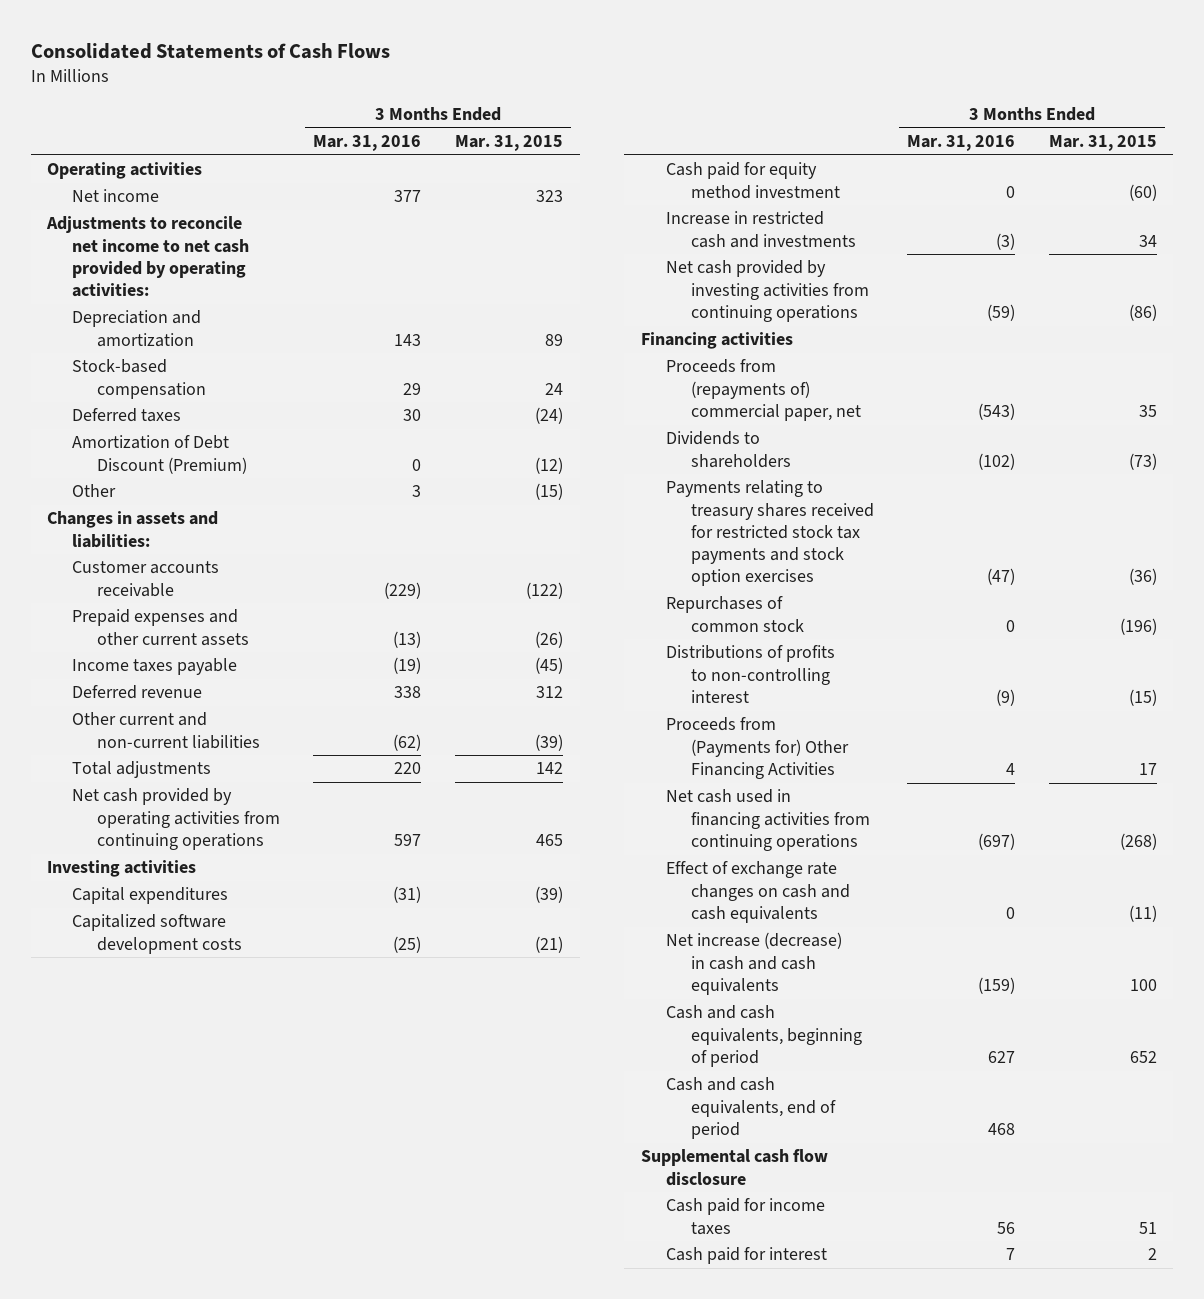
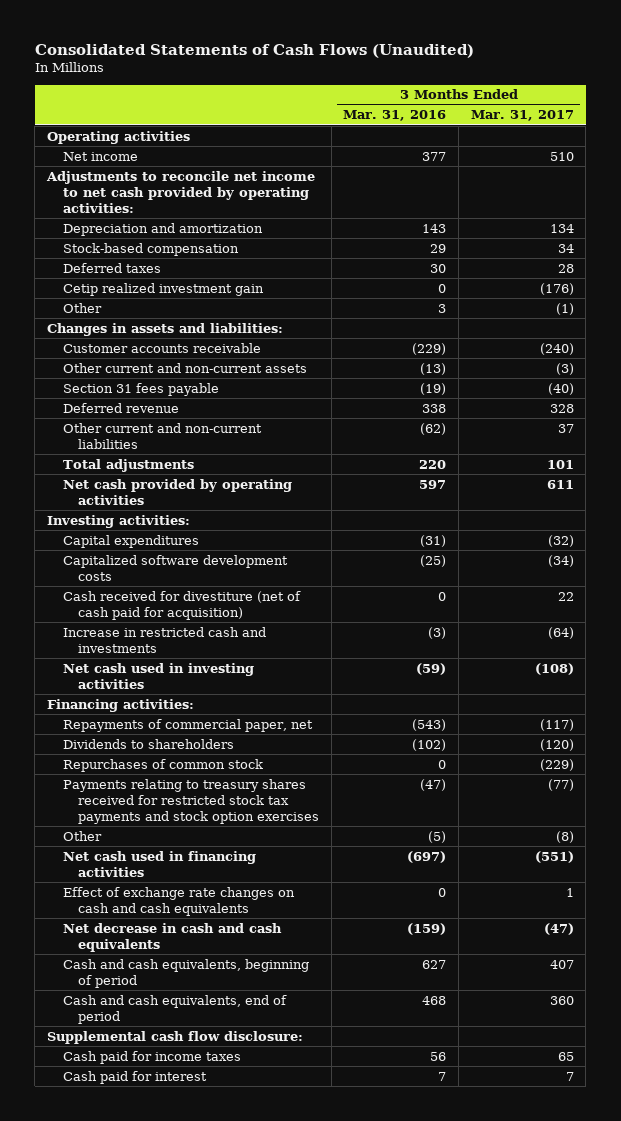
[30,43,390,60] Consolidated Statements of Cash Flows -> [34,43,474,58] Consolidated Statements of Cash Flows (Unaudited)
[454,134,563,151] Mar. 31, 2015 -> none
none -> [470,110,574,122] Mar. 31, 2017
[72,435,247,474] Amortization of Debt Discount (Premium) -> none
none -> [62,282,264,296] Cetip realized investment gain
[72,609,249,646] Prepaid expenses and other current assets -> [62,362,307,373] Other current and non-current assets
[72,658,238,676] Income taxes payable -> [62,382,219,396] Section 31 fees payable
[72,788,280,850] Net cash provided by operating activities from continuing operations -> [62,478,292,505] Net cash provided by operating activities
[47,860,197,878] Investing activities -> [47,514,191,528] Investing activities:
[665,162,840,199] Cash paid for equity method investment -> none
none -> [62,590,301,620] Cash received for divestiture (net of cash paid for acquisition)
[665,260,869,322] Net cash provided by investing activities from continuing operations -> [62,662,254,689] Net cash used in investing activities
[641,332,794,350] Financing activities -> [47,698,195,712] Financing activities:
[665,359,861,421] Proceeds from (repayments of) commercial paper, net -> [62,718,313,732] Repayments of commercial paper, net
[665,645,835,703] Distributions of profits to non-controlling interest -> none
[665,717,849,779] Proceeds from (Payments for) Other Financing Activities -> none
[665,480,874,587] Payments relating to treasury shares received for restricted stock tax payments and stock option exercises -> [62,778,320,824] Payments relating to treasury shares received for restricted stock tax payments and stock option exercises
none -> [62,830,102,841] Other
[665,789,870,851] Net cash used in financing activities from continuing operations -> [62,850,256,877] Net cash used in financing activities
[665,932,842,995] Net increase (decrease) in cash and cash equivalents -> [62,922,282,952] Net decrease in cash and cash equivalents
[641,1149,829,1186] Supplemental cash flow disclosure -> [47,1030,304,1044] Supplemental cash flow disclosure:

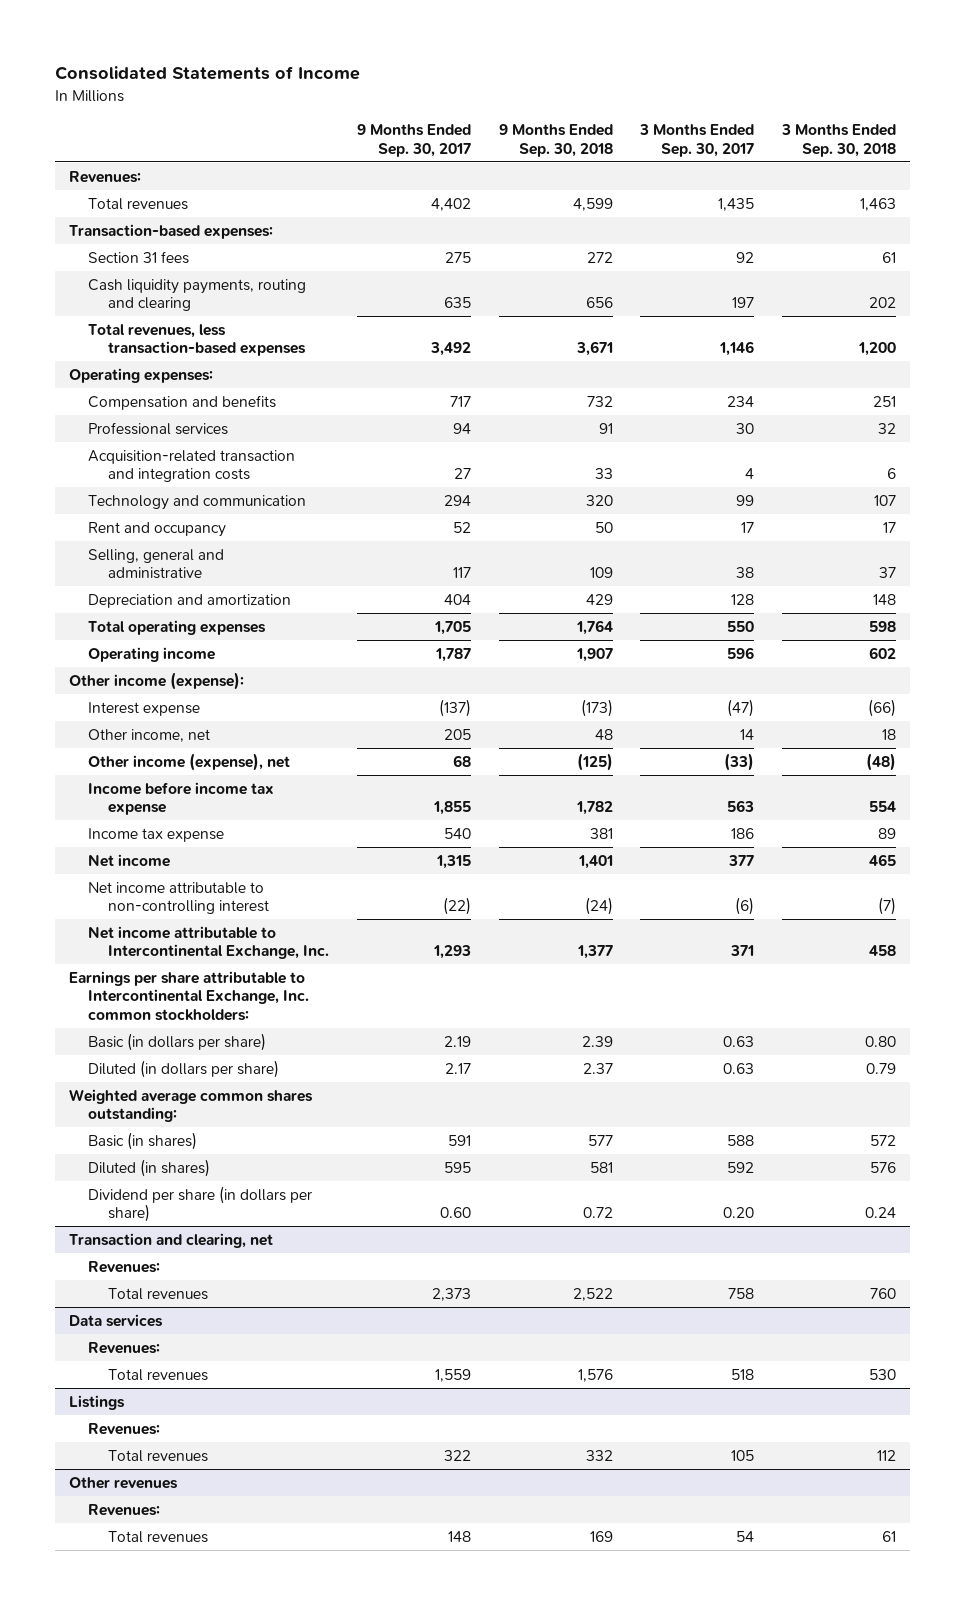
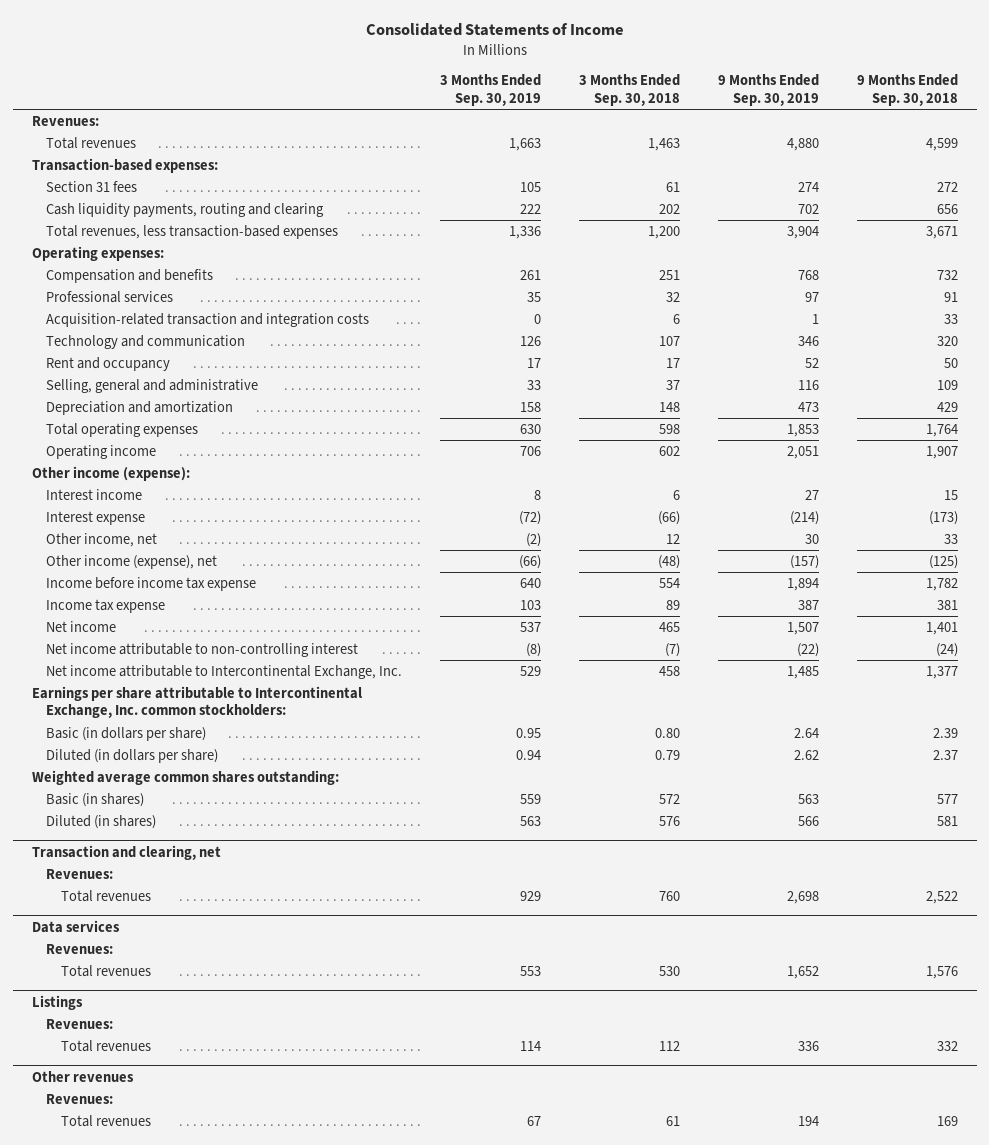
[356,124,471,157] 9 Months Ended Sep. 30, 2017 -> none
[639,124,755,157] 3 Months Ended Sep. 30, 2017 -> none
none -> [440,74,542,106] 3 Months Ended Sep. 30, 2019
none -> [717,74,819,106] 9 Months Ended Sep. 30, 2019
none -> [46,488,143,500] Interest income
[594,728,613,740] 48 -> [943,533,958,544] 33
[882,728,897,740] 18 -> [666,533,681,544] 12
[88,1185,313,1223] Dividend per share (in dollars per share) -> none

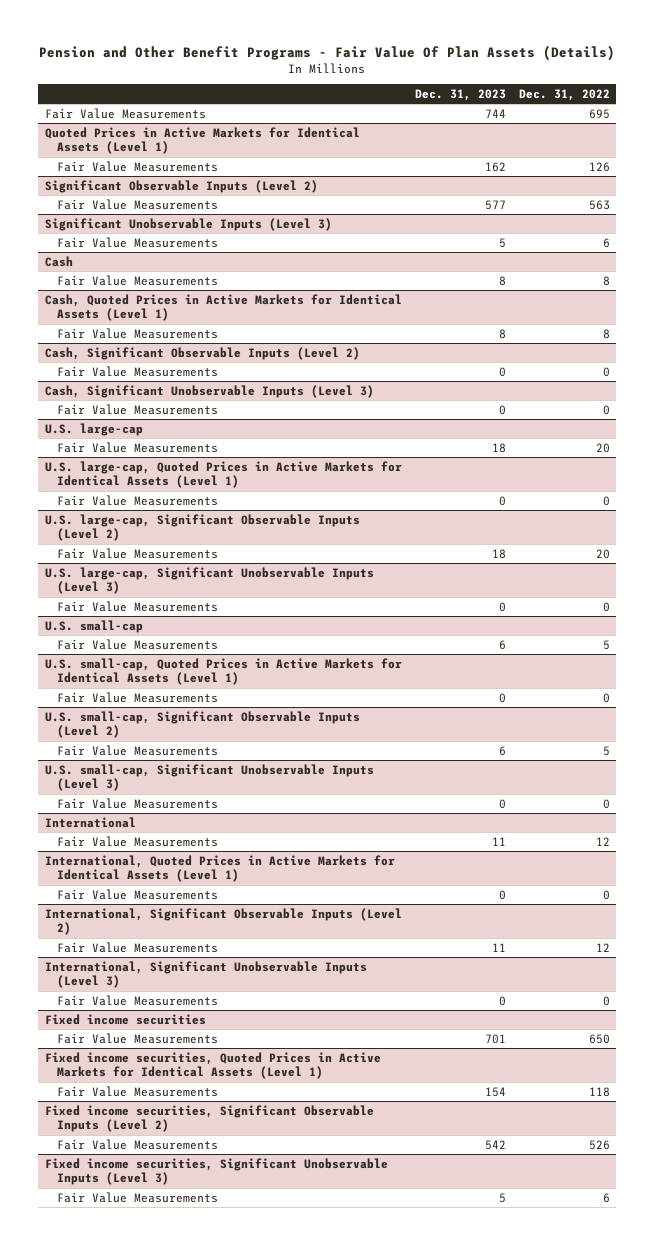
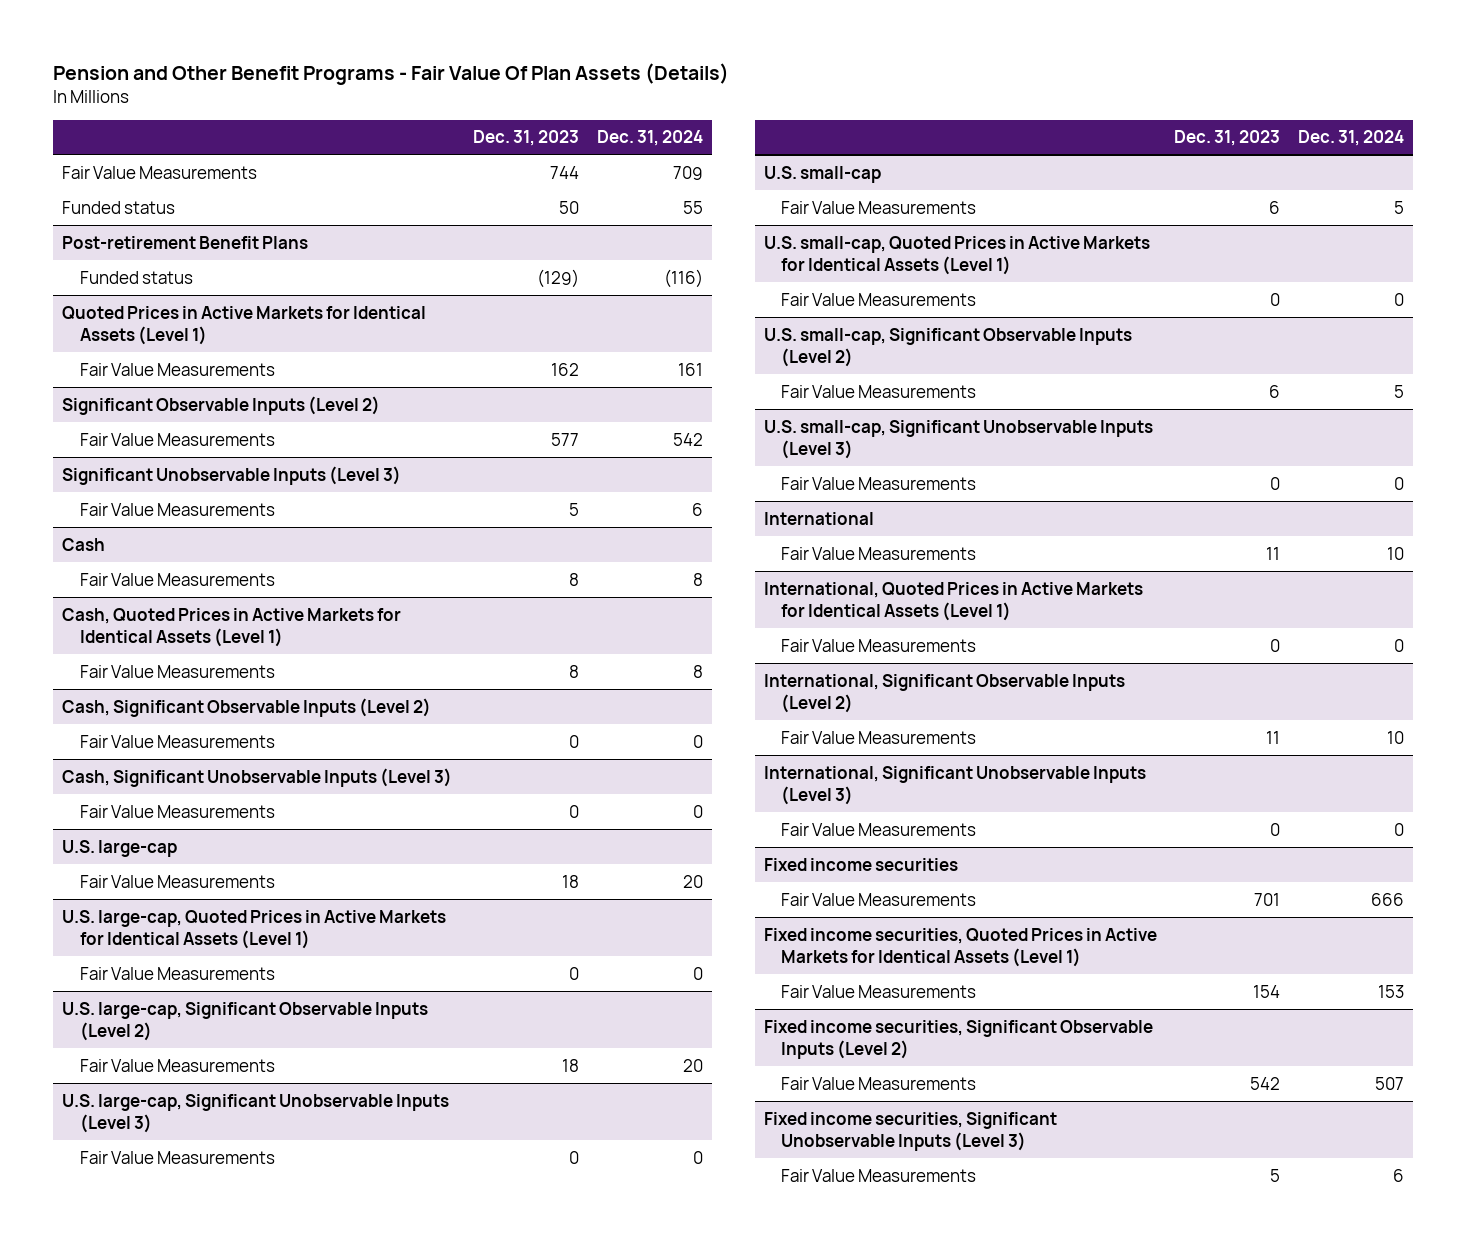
[518,89,610,102] Dec. 31, 2022 -> none
none -> [597,130,704,147] Dec. 31, 2024
none -> [62,200,176,214] Funded status
none -> [62,235,309,249] Post-retirement Benefit Plans
none -> [79,270,193,284] Funded status

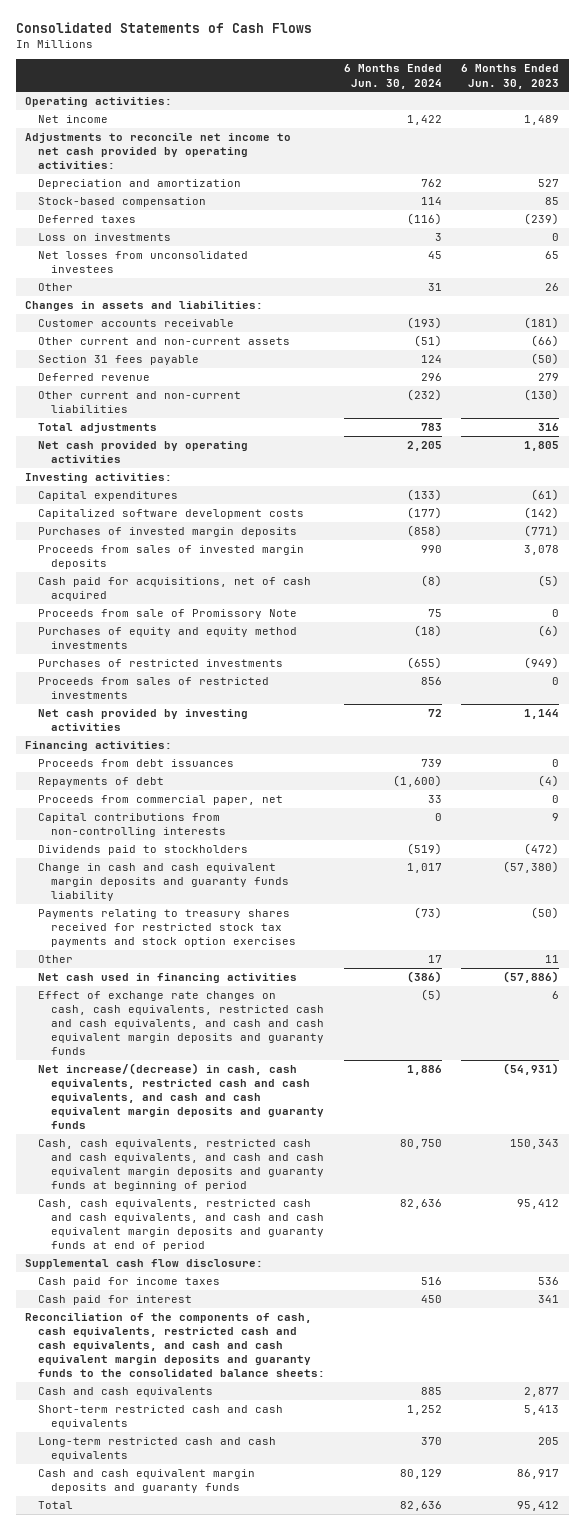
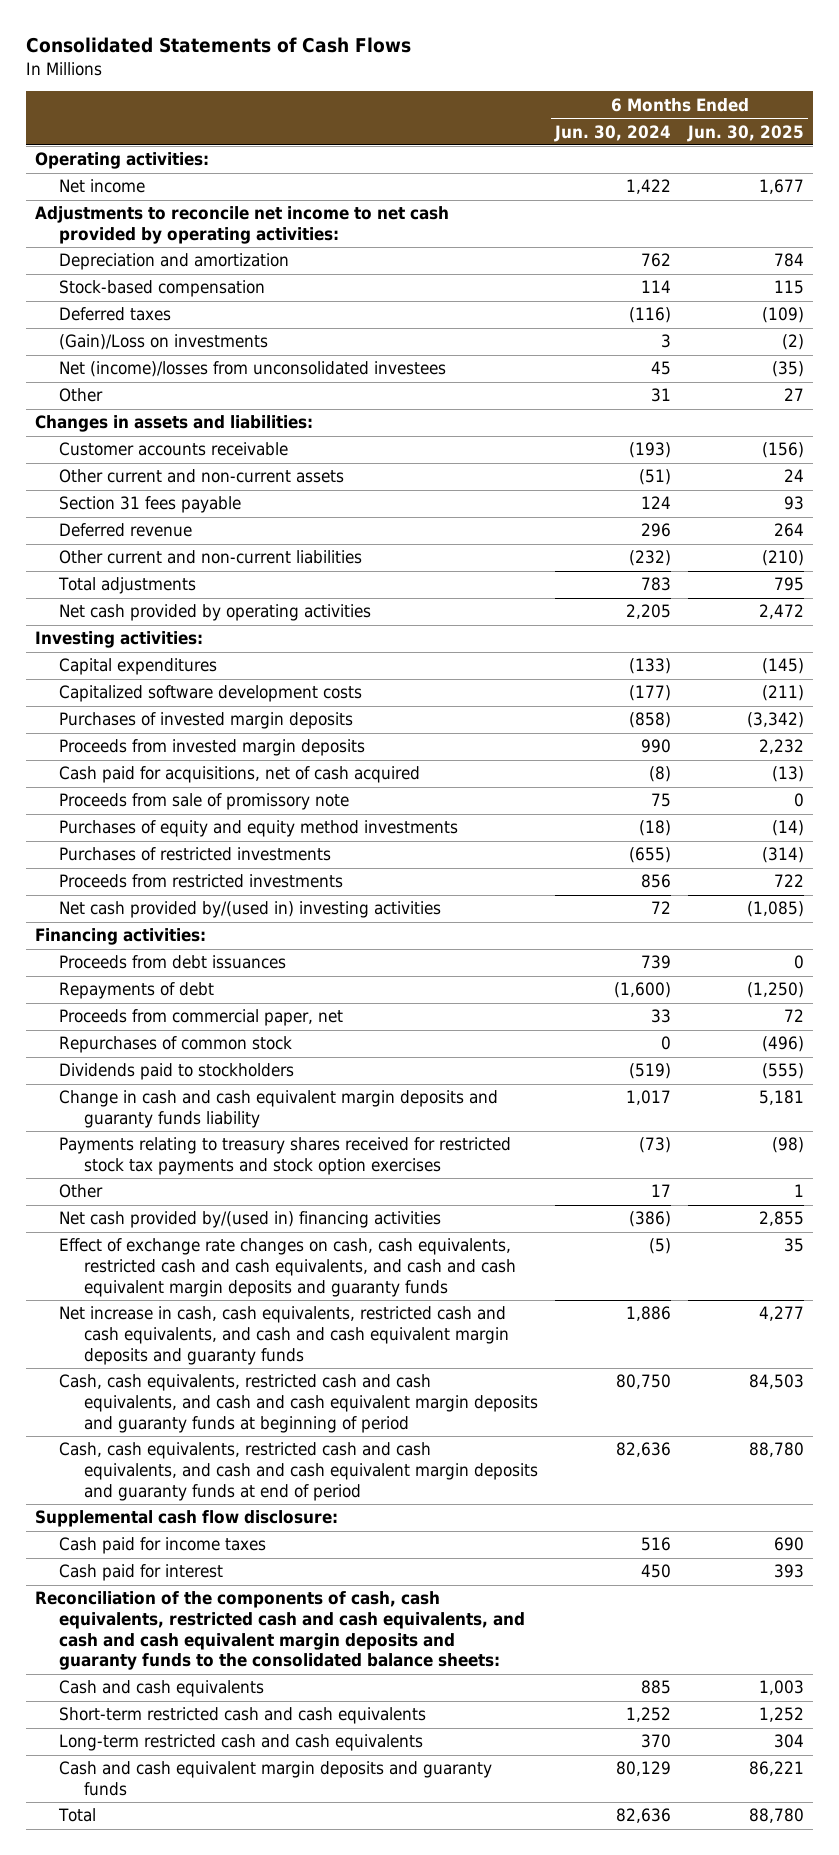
[461,64,560,89] 6 Months Ended Jun. 30, 2023 -> none
none -> [687,124,805,142] Jun. 30, 2025
[38,232,172,241] Loss on investments -> [59,334,269,351] (Gain)/Loss on investments
[38,250,249,274] Net losses from unconsolidated investees -> [59,361,447,378] Net (income)/losses from unconsolidated investees
[38,544,305,570] Proceeds from sales of invested margin deposits -> [59,739,366,757] Proceeds from invested margin deposits
[38,608,298,619] Proceeds from sale of Promissory Note -> [59,793,350,811] Proceeds from sale of promissory note
[38,676,270,700] Proceeds from sales of restricted investments -> [59,874,344,889] Proceeds from restricted investments
[38,708,249,732] Net cash provided by investing activities -> [59,901,442,919] Net cash provided by/(used in) investing activities
[38,812,227,838] Capital contributions from non-controlling interests -> none
none -> [59,1036,293,1054] Repurchases of common stock
[38,972,298,983] Net cash used in financing activities -> [59,1211,442,1229] Net cash provided by/(used in) financing activities
[38,1062,325,1130] Net increase/(decrease) in cash, cash equivalents, restricted cash and cash equivalents, and cash and cash equivalent margin deposits and guaranty funds -> [59,1306,510,1365] Net increase in cash, cash equivalents, restricted cash and cash equivalents, and cash and cash equivalent margin deposits and guaranty funds

